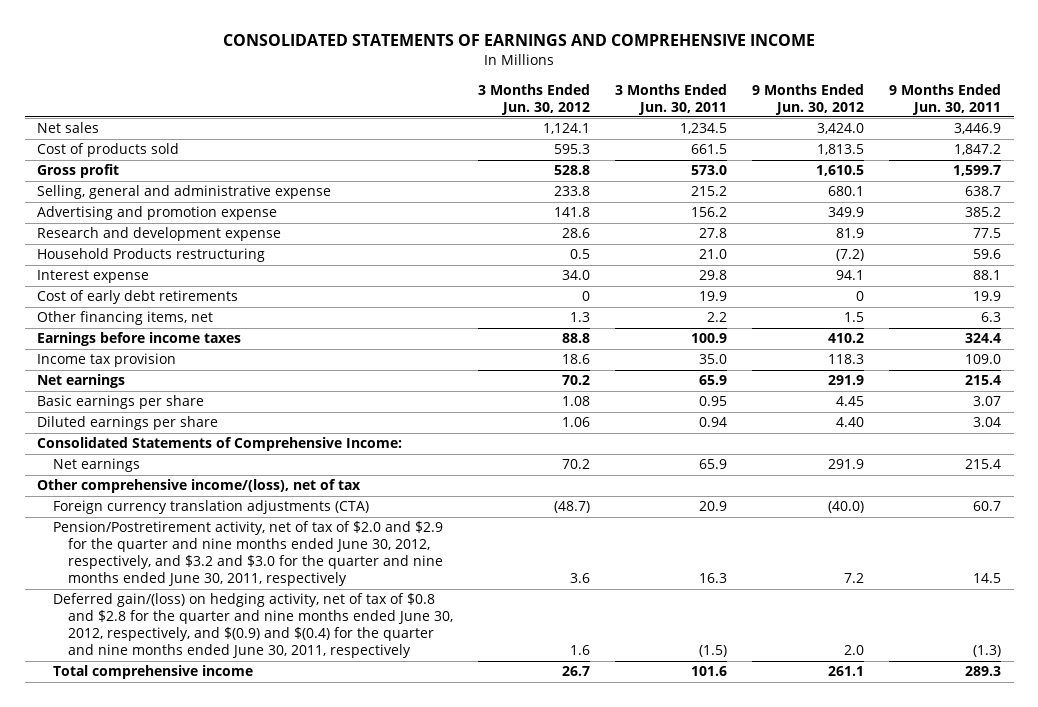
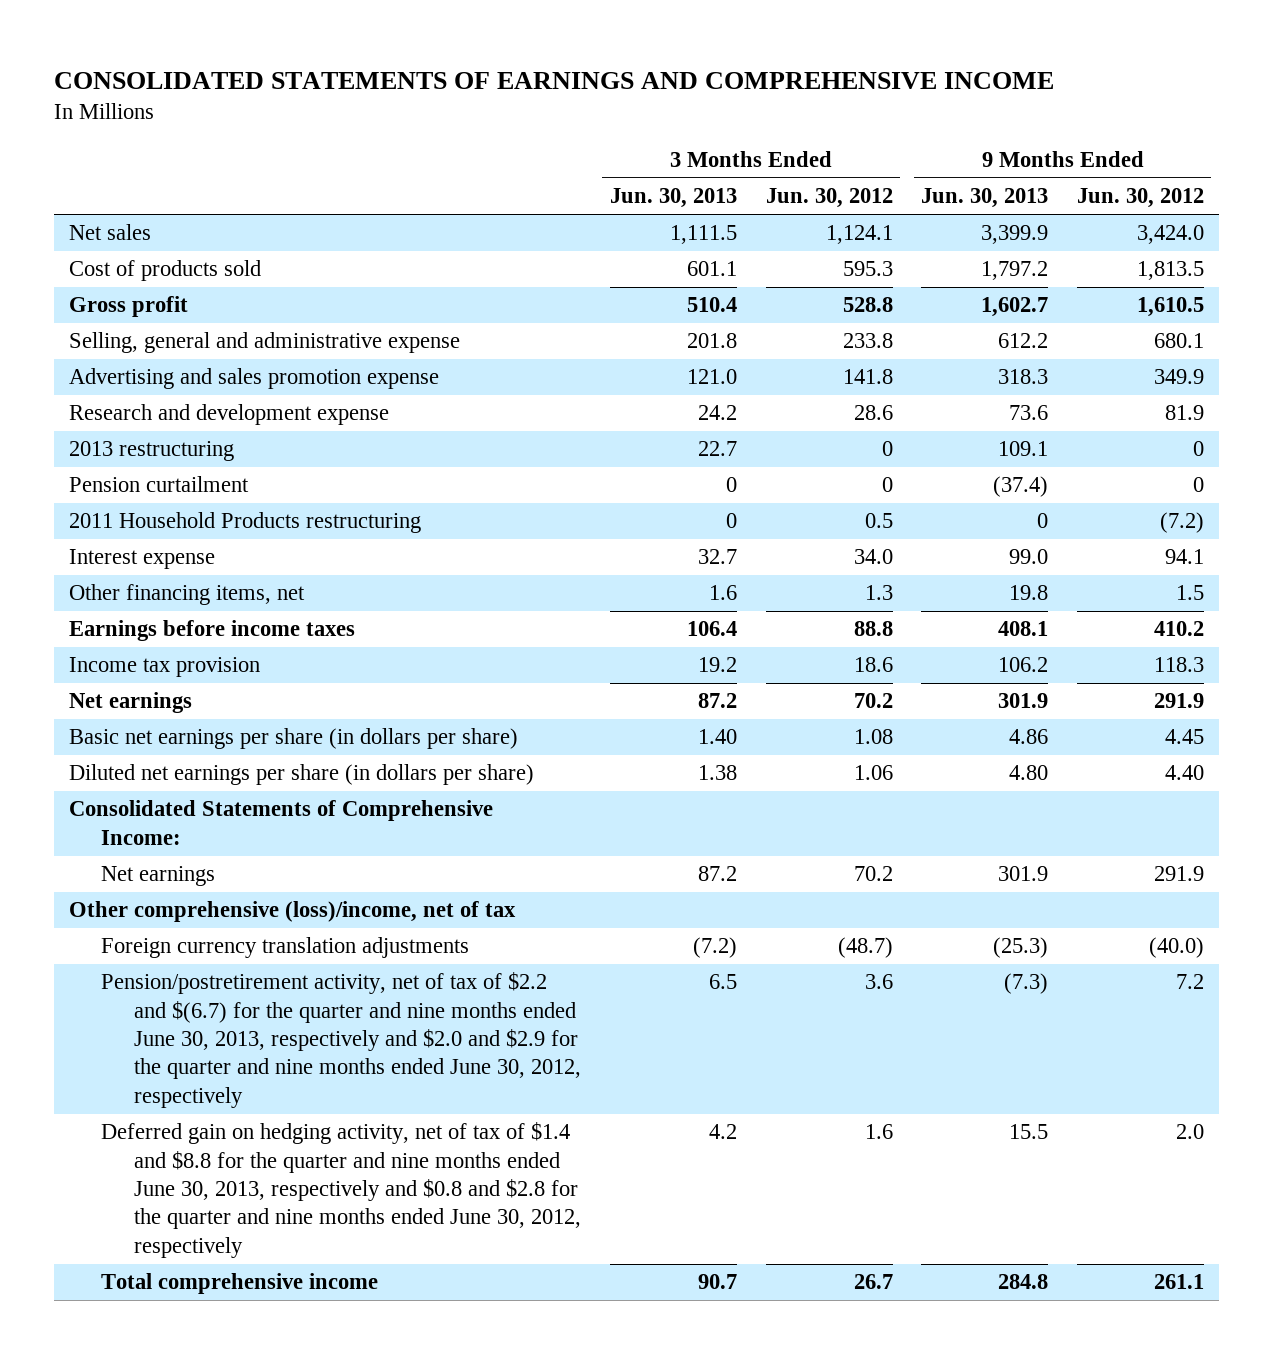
[615,83,728,115] 3 Months Ended Jun. 30, 2011 -> none
[889,83,1002,115] 9 Months Ended Jun. 30, 2011 -> none
none -> [609,188,737,209] Jun. 30, 2013
none -> [921,188,1049,209] Jun. 30, 2013
[37,206,278,221] Advertising and promotion expense -> [68,368,439,390] Advertising and sales promotion expense
none -> [68,441,234,462] 2013 restructuring
none -> [68,476,249,493] Pension curtailment
[37,248,266,263] Household Products restructuring -> [68,512,421,534] 2011 Household Products restructuring
[37,290,239,305] Cost of early debt retirements -> none
[37,395,205,410] Basic earnings per share -> [68,728,518,750] Basic net earnings per share (in dollars per share)
[37,416,219,431] Diluted earnings per share -> [68,764,534,786] Diluted net earnings per share (in dollars per share)
[37,479,362,494] Other comprehensive income/(loss), net of tax -> [68,901,516,923] Other comprehensive (loss)/income, net of tax
[52,500,369,515] Foreign currency translation adjustments (CTA) -> [101,937,470,959] Foreign currency translation adjustments
[52,521,443,587] Pension/Postretirement activity, net of tax of $2.0 and $2.9 for the quarter and nine months ended June 30, 2012, respectively, and $3.2 and $3.0 for the quarter and nine months ended June 30, 2011, respectively -> [101,972,581,1108] Pension/postretirement activity, net of tax of $2.2 and $(6.7) for the quarter and nine months ended June 30, 2013, respectively and $2.0 and $2.9 for the quarter and nine months ended June 30, 2012, respectively
[52,593,453,659] Deferred gain/(loss) on hedging activity, net of tax of $0.8 and $2.8 for the quarter and nine months ended June 30, 2012, respectively, and $(0.9) and $(0.4) for the quarter and nine months ended June 30, 2011, respectively -> [101,1122,581,1258] Deferred gain on hedging activity, net of tax of $1.4 and $8.8 for the quarter and nine months ended June 30, 2013, respectively and $0.8 and $2.8 for the quarter and nine months ended June 30, 2012, respectively

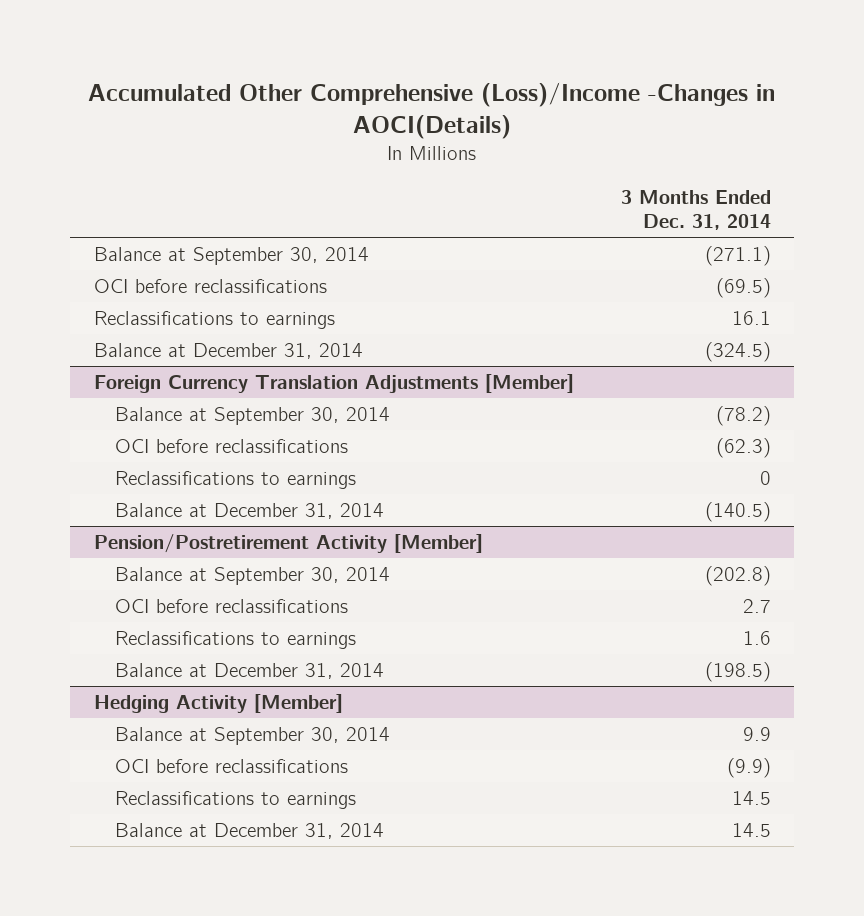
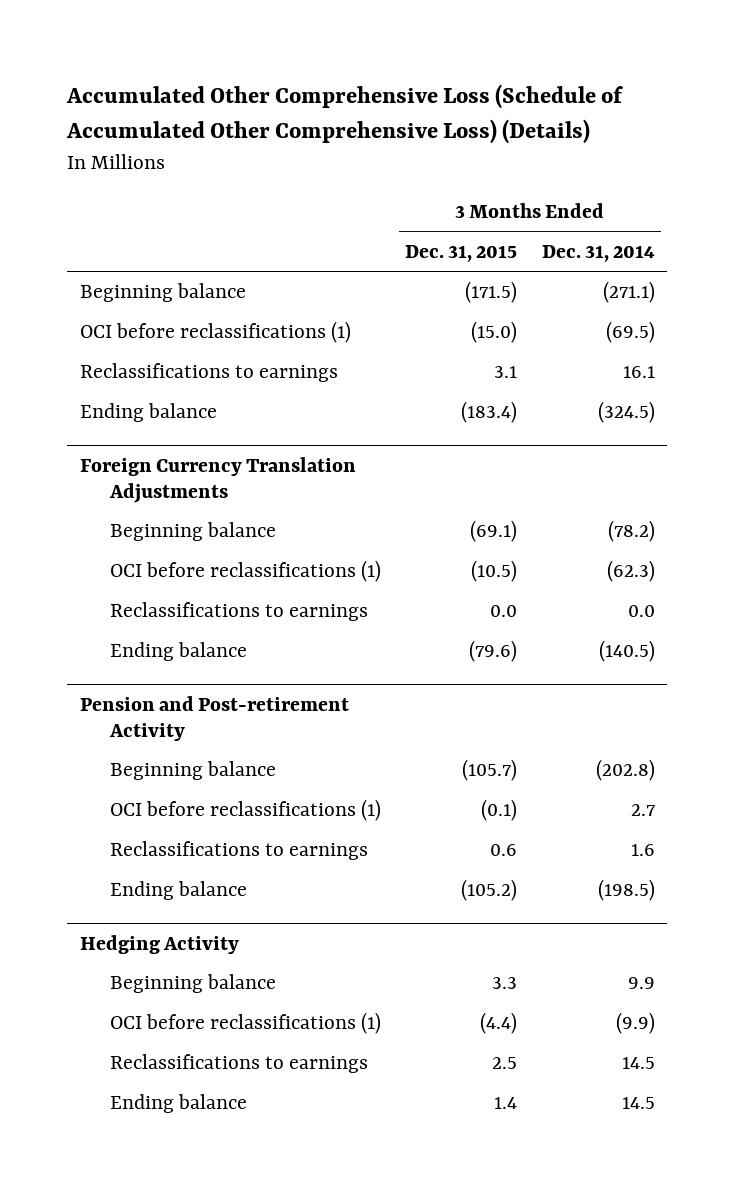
[88,82,776,139] Accumulated Other Comprehensive (Loss)/Income -Changes in AOCI(Details) -> [66,83,624,144] Accumulated Other Comprehensive Loss (Schedule of Accumulated Other Comprehensive Loss) (Details)
none -> [405,244,518,262] Dec. 31, 2015
[93,247,369,266] Balance at September 30, 2014 -> [79,283,246,303] Beginning balance
[93,279,327,294] OCI before reclassifications -> [79,321,351,344] OCI before reclassifications (1)
[93,343,363,360] Balance at December 31, 2014 -> [79,403,217,423] Ending balance
[93,374,574,394] Foreign Currency Translation Adjustments [Member] -> [79,456,356,503] Foreign Currency Translation Adjustments
[114,407,390,426] Balance at September 30, 2014 -> [109,522,276,542] Beginning balance
[114,439,348,454] OCI before reclassifications -> [109,560,381,583] OCI before reclassifications (1)
[759,471,771,486] 0 -> [627,605,655,618] 0.0
[114,503,384,520] Balance at December 31, 2014 -> [109,642,247,662] Ending balance
[93,534,483,554] Pension/Postretirement Activity [Member] -> [79,695,349,741] Pension and Post-retirement Activity
[114,567,390,586] Balance at September 30, 2014 -> [109,761,276,781] Beginning balance
[114,599,348,614] OCI before reclassifications -> [109,799,381,822] OCI before reclassifications (1)
[114,663,384,680] Balance at December 31, 2014 -> [109,881,247,901] Ending balance
[93,694,343,714] Hedging Activity [Member] -> [79,934,239,954] Hedging Activity
[114,727,390,746] Balance at September 30, 2014 -> [109,974,276,994] Beginning balance
[114,759,348,774] OCI before reclassifications -> [109,1012,381,1035] OCI before reclassifications (1)
[114,823,384,840] Balance at December 31, 2014 -> [109,1094,247,1114] Ending balance

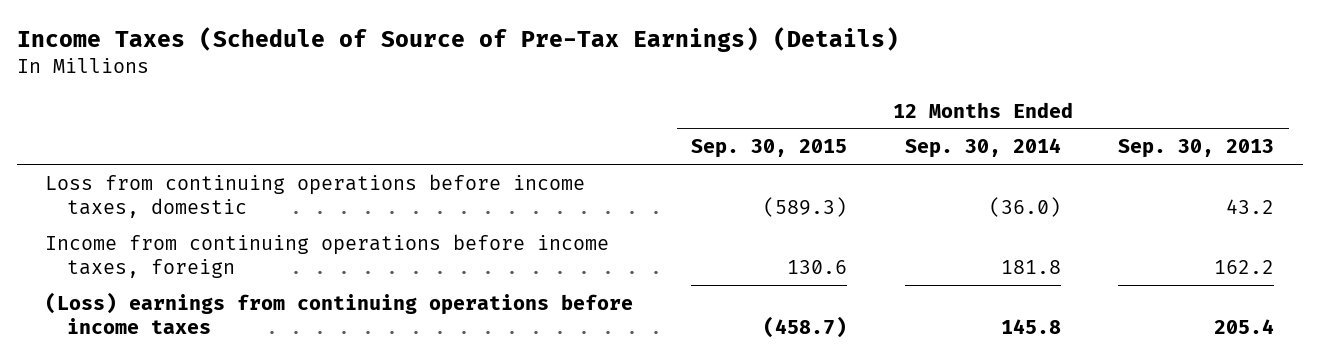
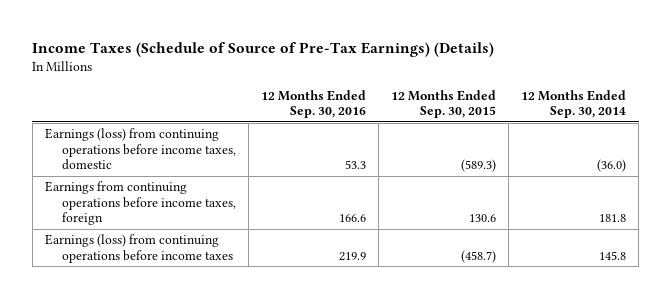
[1118,139,1275,159] Sep. 30, 2013 -> none
none -> [260,89,366,119] 12 Months Ended Sep. 30, 2016
[45,173,586,218] Loss from continuing operations before income taxes, domestic -> [44,128,236,171] Earnings (loss) from continuing operations before income taxes, domestic
[45,233,610,278] Income from continuing operations before income taxes, foreign -> [44,181,236,226] Earnings from continuing operations before income taxes, foreign
[45,291,634,334] (Loss) earnings from continuing operations before income taxes -> [44,234,233,263] Earnings (loss) from continuing operations before income taxes

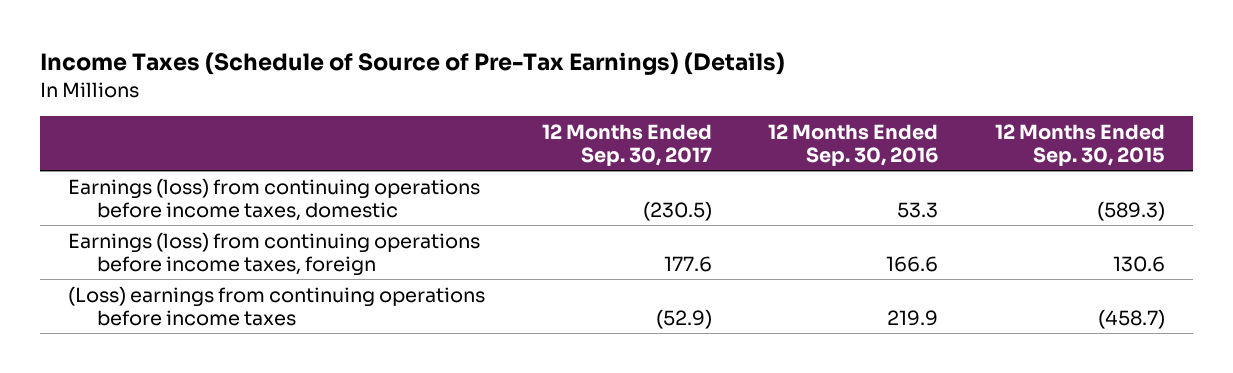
[521,89,627,119] 12 Months Ended Sep. 30, 2014 -> none
none -> [541,124,712,166] 12 Months Ended Sep. 30, 2017
[44,181,236,226] Earnings from continuing operations before income taxes, foreign -> [67,232,480,276] Earnings (loss) from continuing operations before income taxes, foreign
[44,234,233,263] Earnings (loss) from continuing operations before income taxes -> [67,286,485,326] (Loss) earnings from continuing operations before income taxes

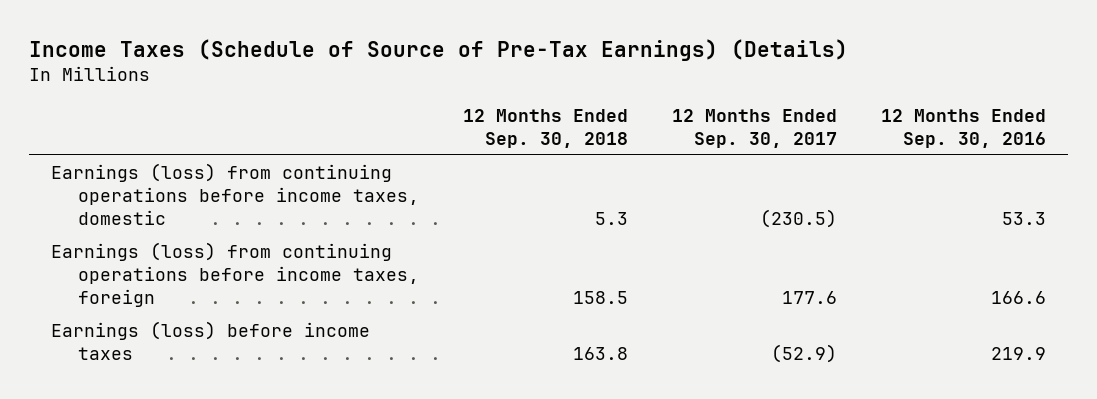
[994,124,1165,166] 12 Months Ended Sep. 30, 2015 -> none
none -> [463,108,629,148] 12 Months Ended Sep. 30, 2018
[67,286,485,326] (Loss) earnings from continuing operations before income taxes -> [51,321,371,360] Earnings (loss) before income taxes

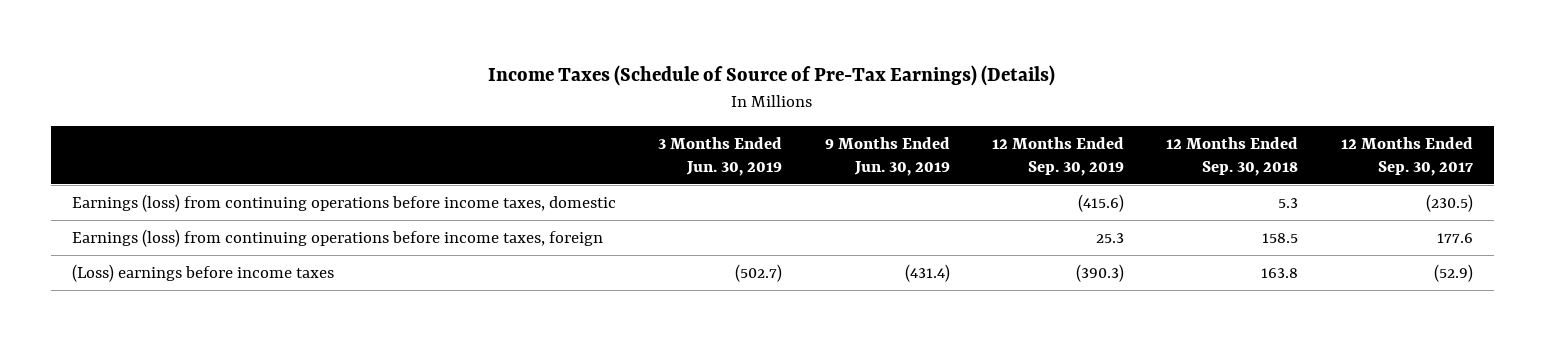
[881,108,1047,148] 12 Months Ended Sep. 30, 2016 -> none
none -> [658,137,783,176] 3 Months Ended Jun. 30, 2019
none -> [824,137,950,176] 9 Months Ended Jun. 30, 2019
none -> [991,137,1124,176] 12 Months Ended Sep. 30, 2019
[51,321,371,360] Earnings (loss) before income taxes -> [72,264,335,283] (Loss) earnings before income taxes

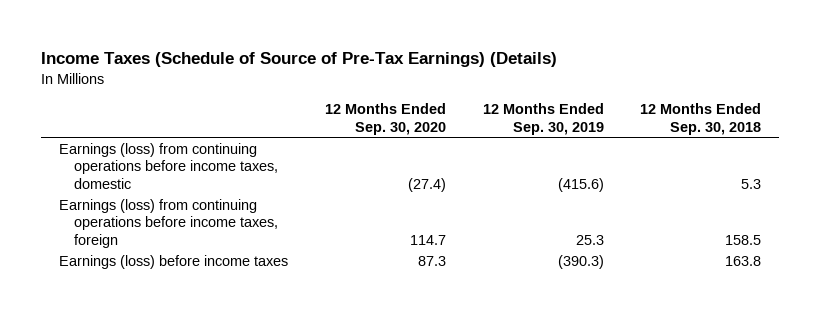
[658,137,783,176] 3 Months Ended Jun. 30, 2019 -> none
[824,137,950,176] 9 Months Ended Jun. 30, 2019 -> none
[1340,137,1473,176] 12 Months Ended Sep. 30, 2017 -> none
none -> [324,103,446,135] 12 Months Ended Sep. 30, 2020
[72,264,335,283] (Loss) earnings before income taxes -> [59,254,289,269] Earnings (loss) before income taxes

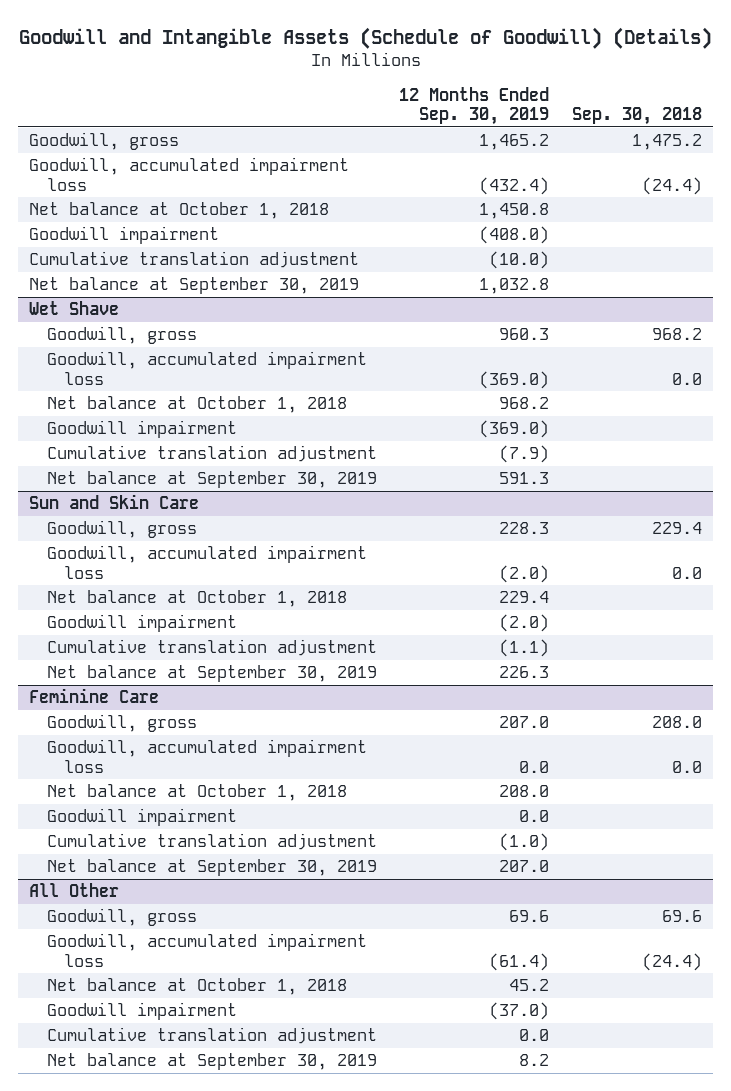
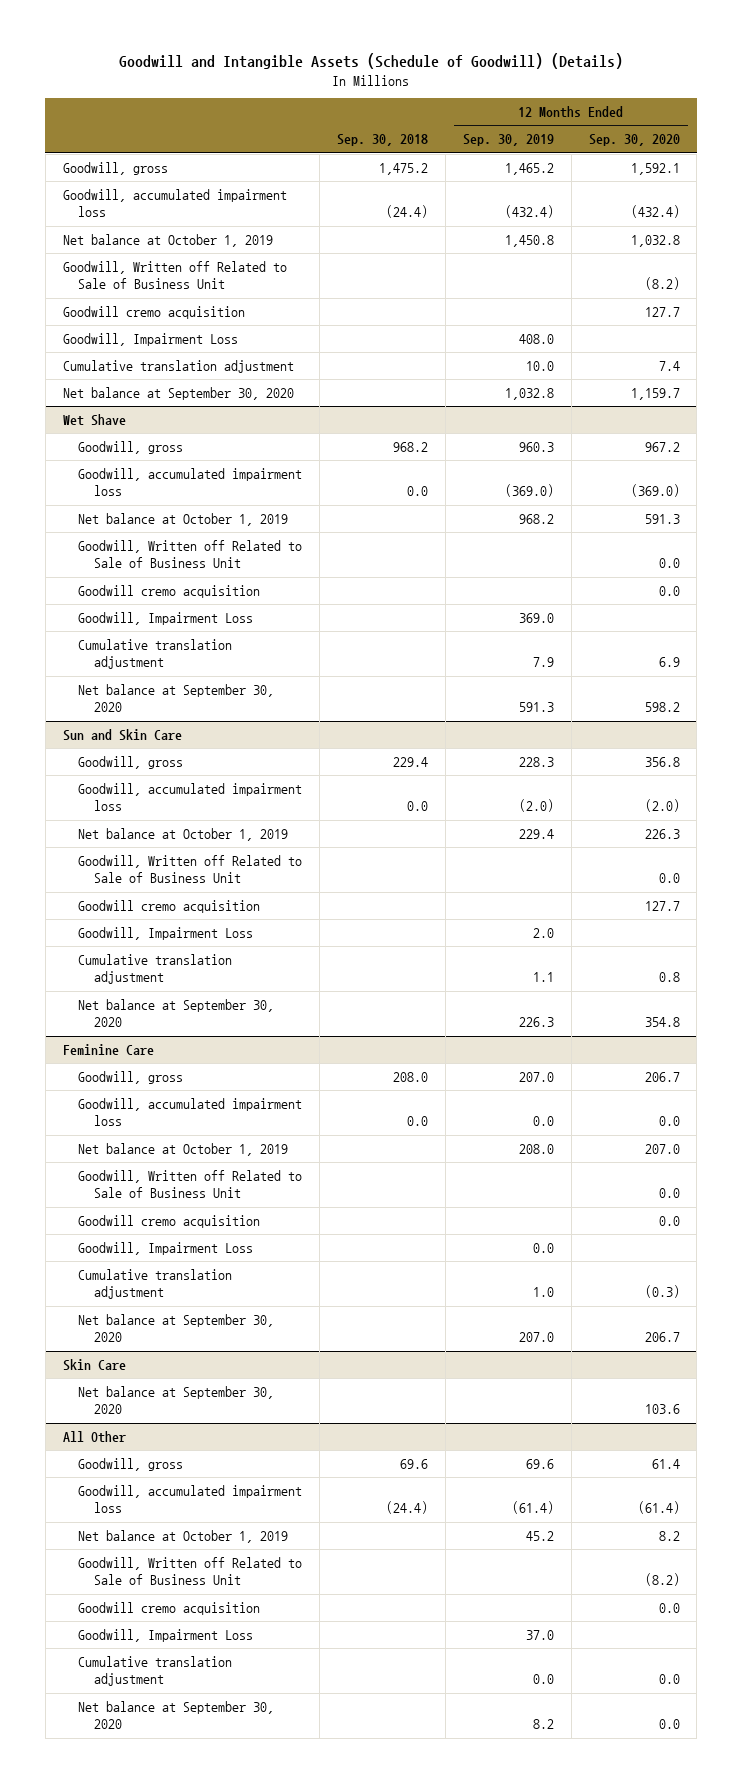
none -> [588,134,680,147] Sep. 30, 2020
[29,202,330,220] Net balance at October 1, 2018 -> [62,234,273,248] Net balance at October 1, 2019
none -> [62,261,287,290] Goodwill, Written off Related to Sale of Business Unit
none -> [62,306,245,320] Goodwill cremo acquisition
[29,226,220,245] Goodwill impairment -> [62,333,238,347] Goodwill, Impairment Loss
[479,226,550,245] (408.0) -> [518,334,554,345] 408.0
[489,251,550,270] (10.0) -> [525,361,554,372] 10.0
[29,277,360,295] Net balance at September 30, 2019 -> [62,387,294,401] Net balance at September 30, 2020
[46,396,347,414] Net balance at October 1, 2018 -> [78,513,289,527] Net balance at October 1, 2019
none -> [78,540,303,569] Goodwill, Written off Related to Sale of Business Unit
none -> [78,585,261,599] Goodwill cremo acquisition
[46,420,237,439] Goodwill impairment -> [78,612,254,626] Goodwill, Impairment Loss
[479,420,550,439] (369.0) -> [518,613,554,624] 369.0
[499,445,550,464] (7.9) -> [532,657,554,668] 7.9
[46,471,377,489] Net balance at September 30, 2019 -> [78,684,275,713] Net balance at September 30, 2020
[46,590,347,608] Net balance at October 1, 2018 -> [78,828,289,842] Net balance at October 1, 2019
none -> [78,855,303,884] Goodwill, Written off Related to Sale of Business Unit
none -> [78,900,261,914] Goodwill cremo acquisition
[46,614,237,633] Goodwill impairment -> [78,927,254,941] Goodwill, Impairment Loss
[499,614,550,633] (2.0) -> [532,928,554,939] 2.0
[499,639,550,658] (1.1) -> [532,972,554,983] 1.1
[46,665,377,683] Net balance at September 30, 2019 -> [78,999,275,1028] Net balance at September 30, 2020
[46,784,347,802] Net balance at October 1, 2018 -> [78,1143,289,1157] Net balance at October 1, 2019
none -> [78,1170,303,1199] Goodwill, Written off Related to Sale of Business Unit
none -> [78,1215,261,1229] Goodwill cremo acquisition
[46,808,237,827] Goodwill impairment -> [78,1242,254,1256] Goodwill, Impairment Loss
[499,833,550,852] (1.0) -> [532,1287,554,1298] 1.0
[46,859,377,877] Net balance at September 30, 2019 -> [78,1314,275,1343] Net balance at September 30, 2020
none -> [62,1359,126,1372] Skin Care
none -> [78,1386,275,1415] Net balance at September 30, 2020
[46,978,347,996] Net balance at October 1, 2018 -> [78,1530,289,1544] Net balance at October 1, 2019
none -> [78,1557,303,1586] Goodwill, Written off Related to Sale of Business Unit
none -> [78,1602,261,1616] Goodwill cremo acquisition
[46,1002,237,1021] Goodwill impairment -> [78,1629,254,1643] Goodwill, Impairment Loss
[489,1002,550,1021] (37.0) -> [525,1630,554,1641] 37.0
[46,1053,377,1071] Net balance at September 30, 2019 -> [78,1701,275,1730] Net balance at September 30, 2020

